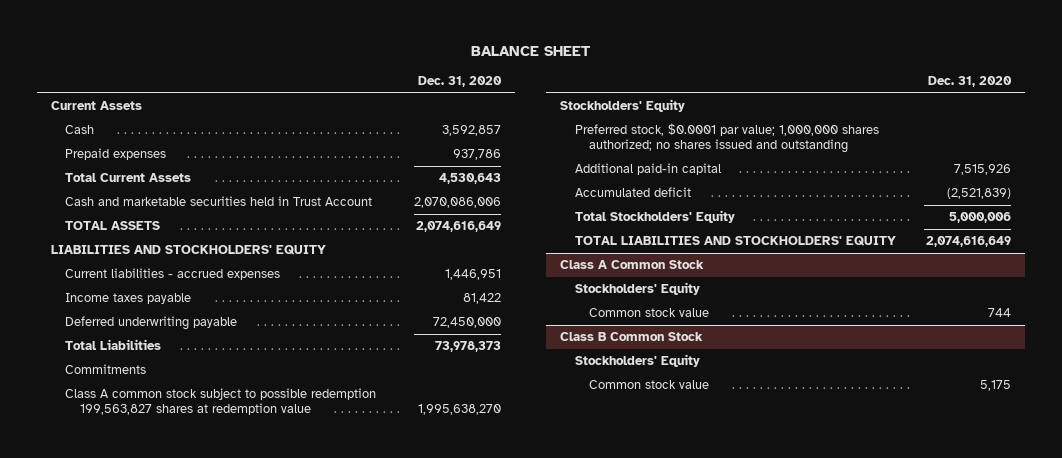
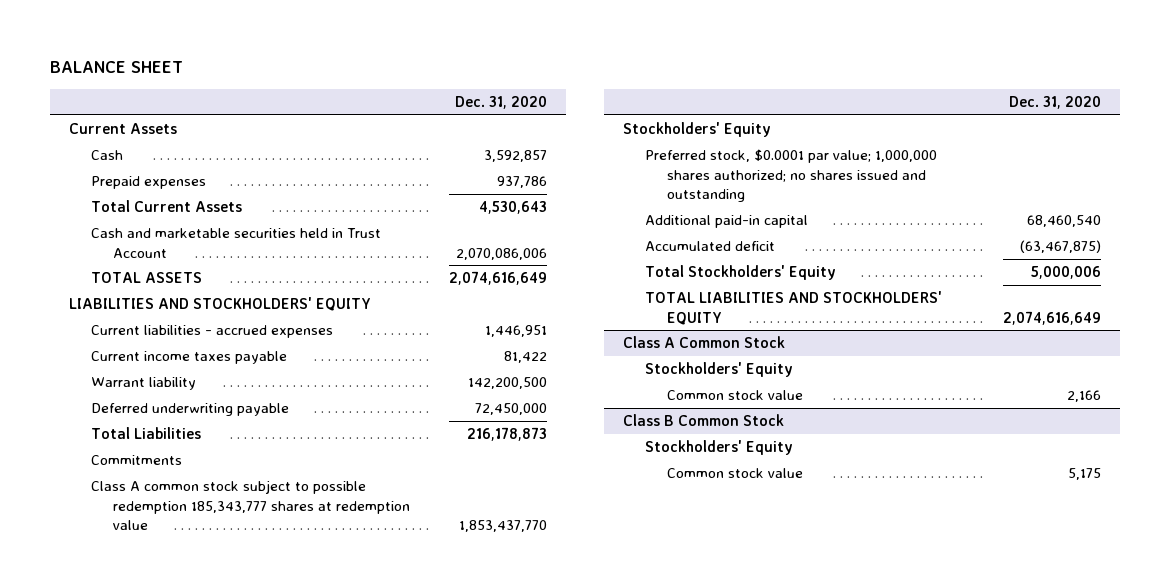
[65,293,192,305] Income taxes payable -> [91,351,288,365] Current income taxes payable
none -> [91,377,197,391] Warrant liability
[435,341,502,353] 73,978,373 -> [466,427,547,442] 216,178,873
[65,388,377,416] Class A common stock subject to possible redemption 199,563,827 shares at redemption value -> [91,480,411,531] Class A common stock subject to possible redemption 185,343,777 shares at redemption value
[418,404,502,416] 1,995,638,270 -> [458,520,547,533] 1,853,437,770
[953,164,1011,176] 7,515,926 -> [1026,215,1101,228] 68,460,540
[946,188,1011,200] (2,521,839) -> [1019,240,1101,254] (63,467,875)
[987,308,1011,318] 744 -> [1066,390,1101,403] 2,166

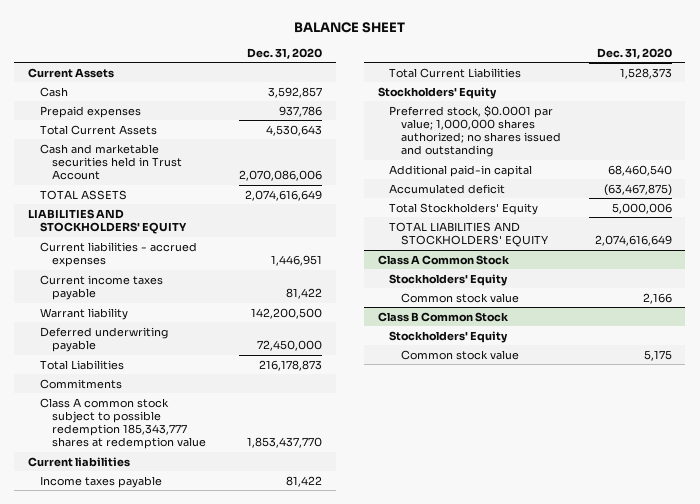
none -> [28,456,131,467] Current liabilities
none -> [39,475,162,488] Income taxes payable
none -> [389,67,522,78] Total Current Liabilities

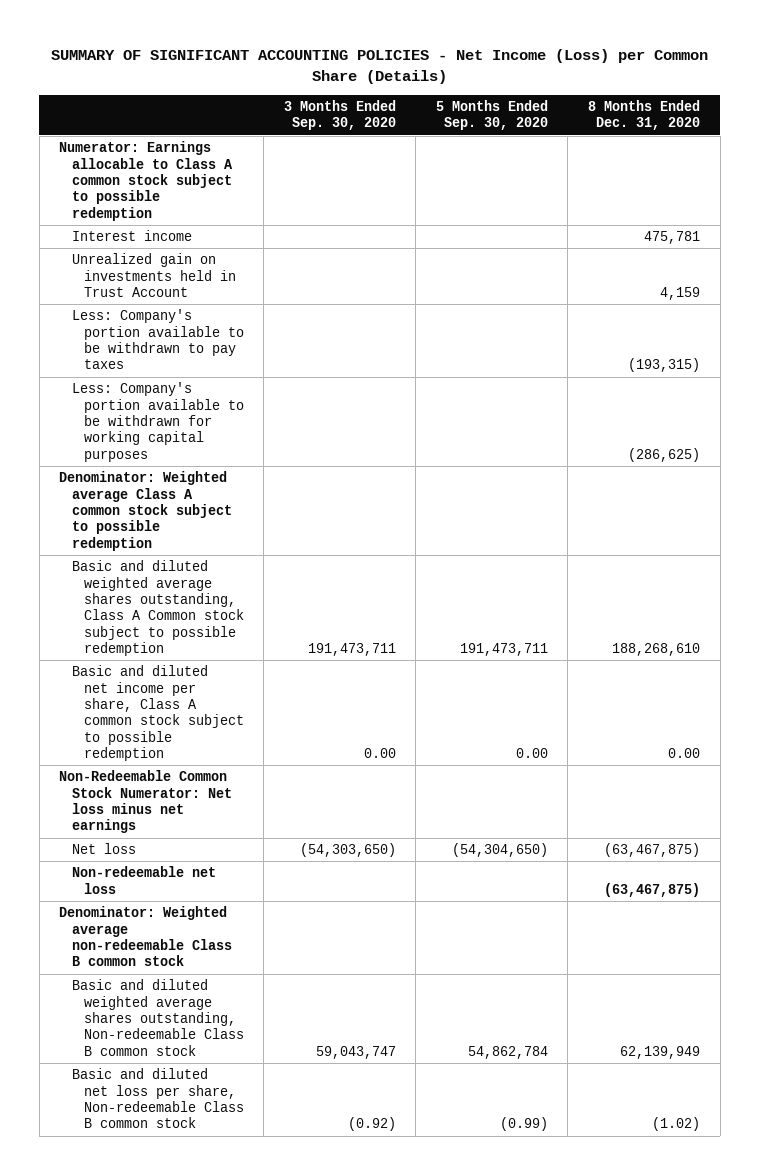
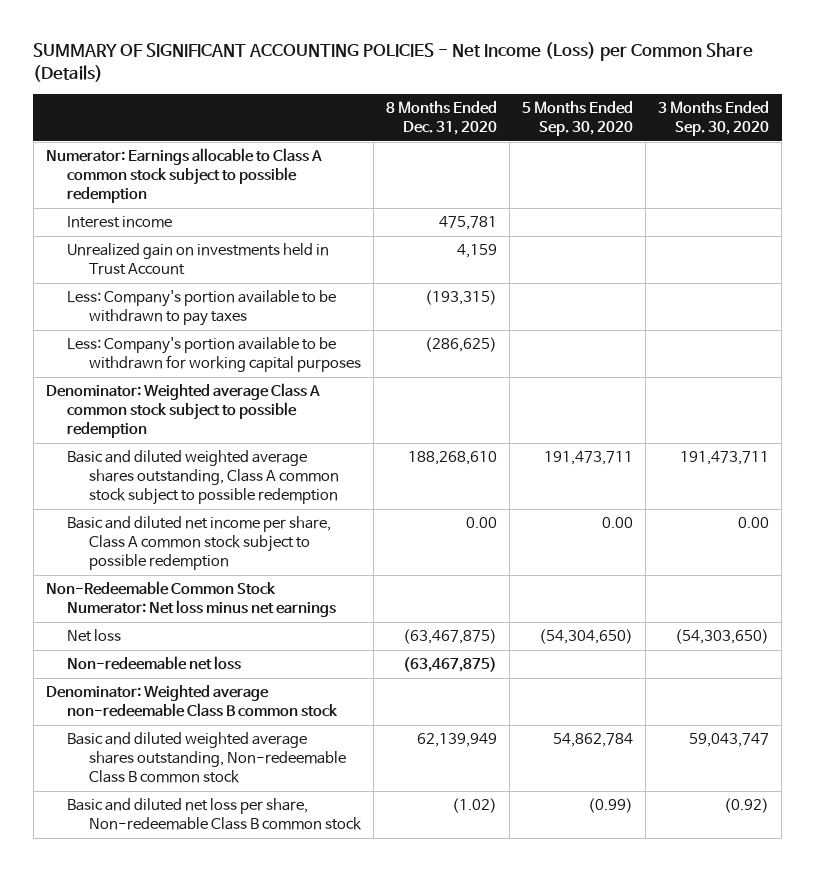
[71,560,244,657] Basic and diluted weighted average shares outstanding, Class A Common stock subject to possible redemption -> [67,450,340,506] Basic and diluted weighted average shares outstanding, Class A common stock subject to possible redemption

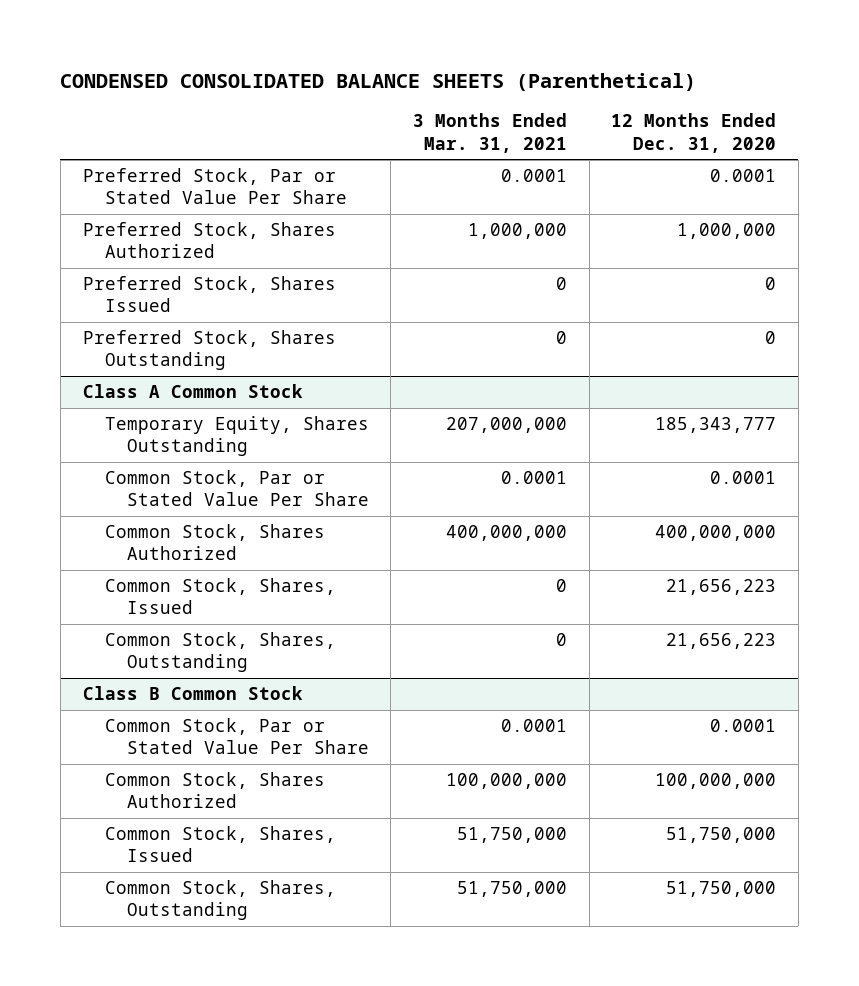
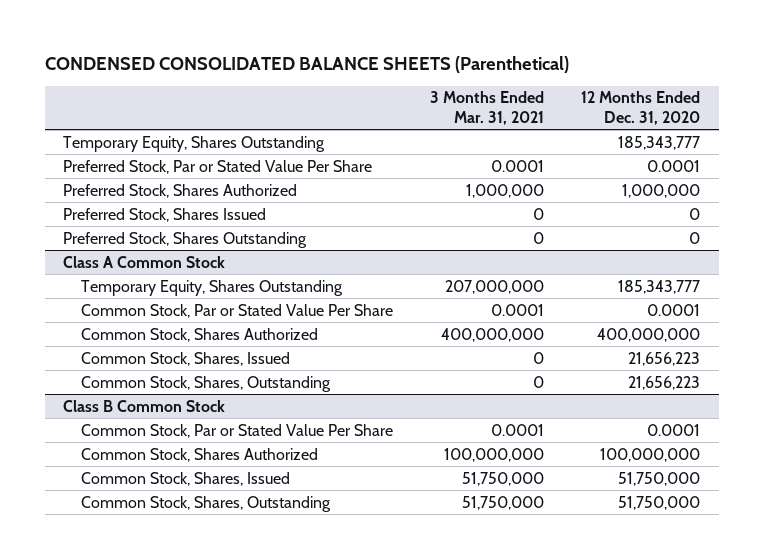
none -> [63,135,326,152] Temporary Equity, Shares Outstanding

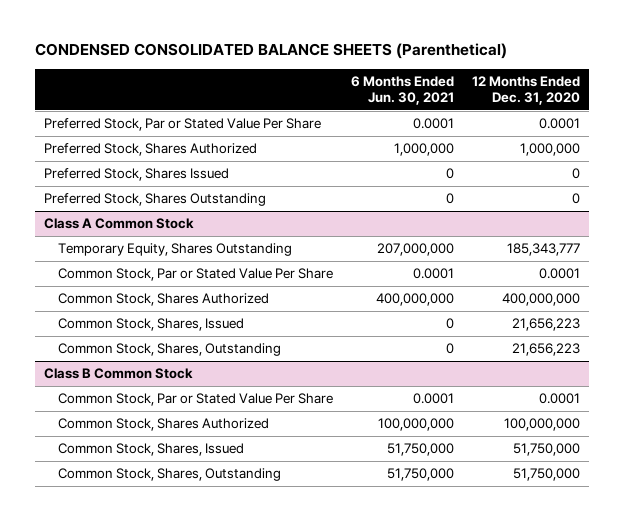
[430,91,545,125] 3 Months Ended Mar. 31, 2021 -> none
none -> [350,75,454,106] 6 Months Ended Jun. 30, 2021
[63,135,326,152] Temporary Equity, Shares Outstanding -> none

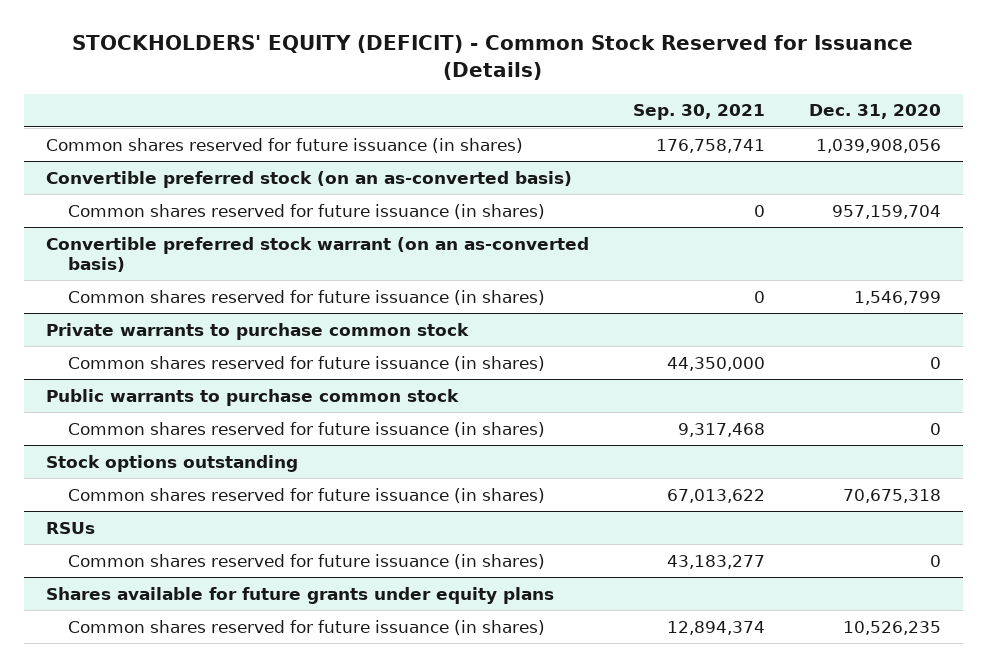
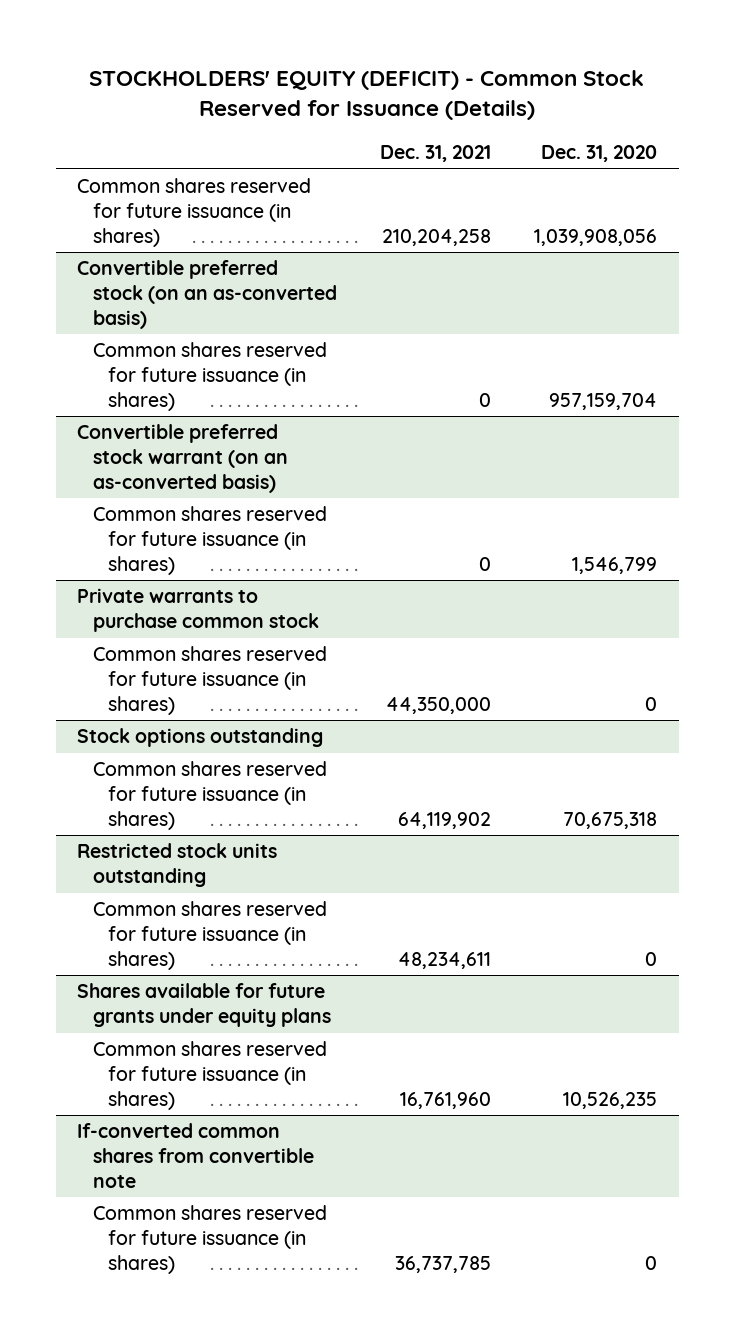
[632,104,765,121] Sep. 30, 2021 -> none
none -> [379,145,491,163] Dec. 31, 2021
[45,388,459,406] Public warrants to purchase common stock -> none
[68,421,546,437] Common shares reserved for future issuance (in shares) -> none
[45,521,95,534] RSUs -> [77,843,278,888] Restricted stock units outstanding
none -> [77,1123,314,1188] If-converted common shares from convertible note
none -> [92,1205,327,1274] Common shares reserved for future issuance (in shares)

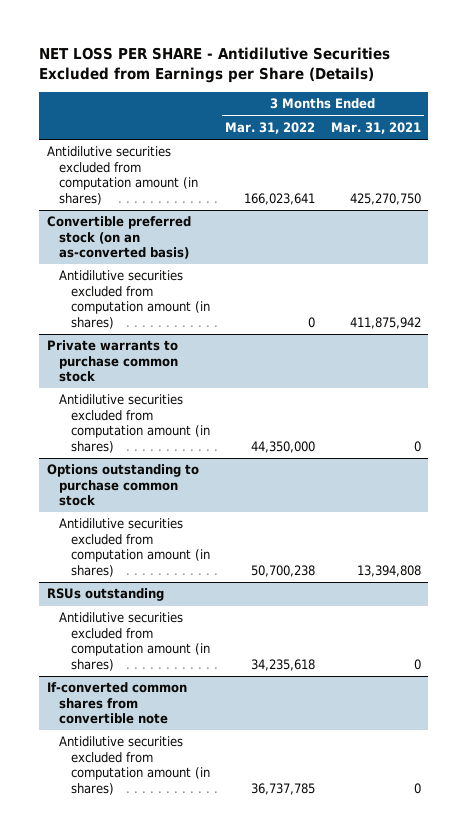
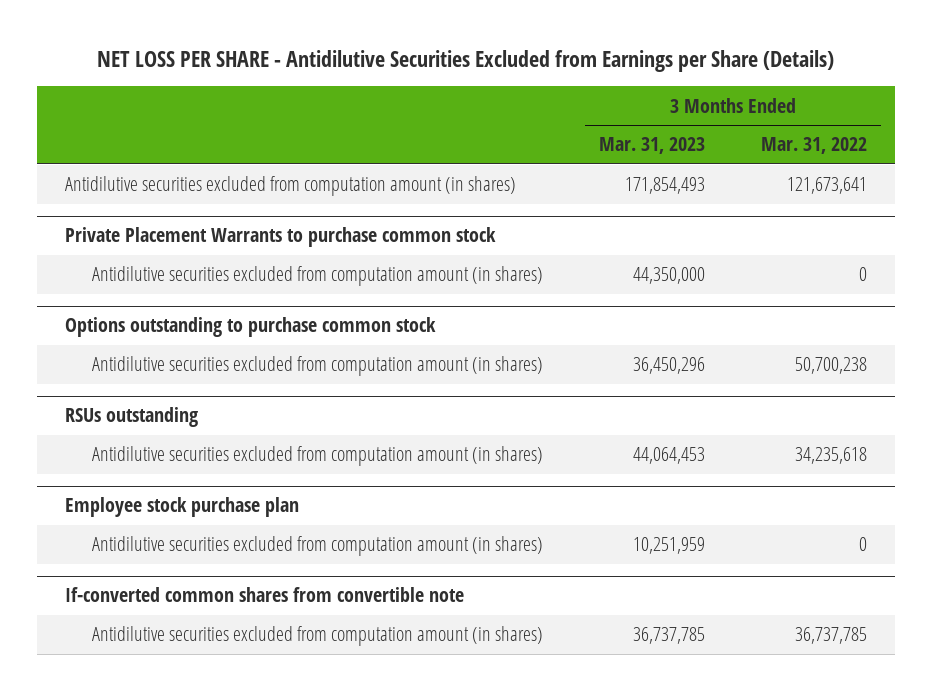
[330,122,421,135] Mar. 31, 2021 -> none
none -> [598,137,705,155] Mar. 31, 2023
[47,216,192,260] Convertible preferred stock (on an as-converted basis) -> none
[244,192,316,205] 166,023,641 -> [786,177,867,195] 121,673,641
none -> [65,227,497,248] Private Placement Warrants to purchase common stock
[47,340,179,383] Private warrants to purchase common stock -> none
[59,394,211,453] Antidilutive securities excluded from computation amount (in shares) -> none
none -> [65,497,300,518] Employee stock purchase plan
none -> [91,536,543,557] Antidilutive securities excluded from computation amount (in shares)

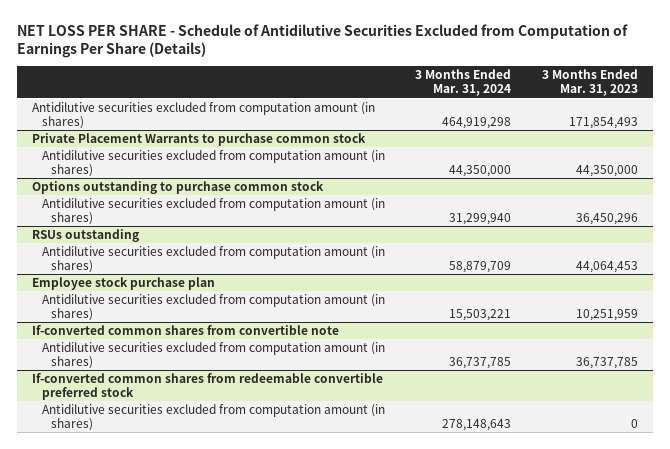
[96,50,834,73] NET LOSS PER SHARE - Antidilutive Securities Excluded from Earnings per Share (Details) -> [17,23,629,59] NET LOSS PER SHARE - Schedule of Antidilutive Securities Excluded from Computation of Earnings Per Share (Details)
[760,137,867,155] Mar. 31, 2022 -> none
none -> [415,69,512,97] 3 Months Ended Mar. 31, 2024
none -> [32,372,384,401] If-converted common shares from redeemable convertible preferred stock
none -> [41,403,385,432] Antidilutive securities excluded from computation amount (in shares)

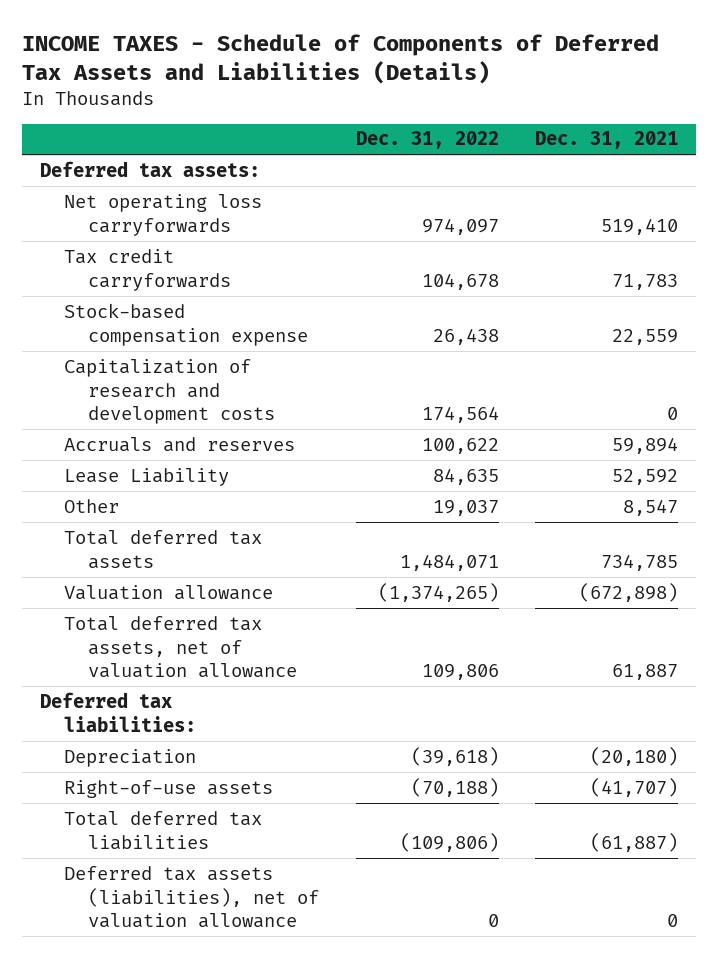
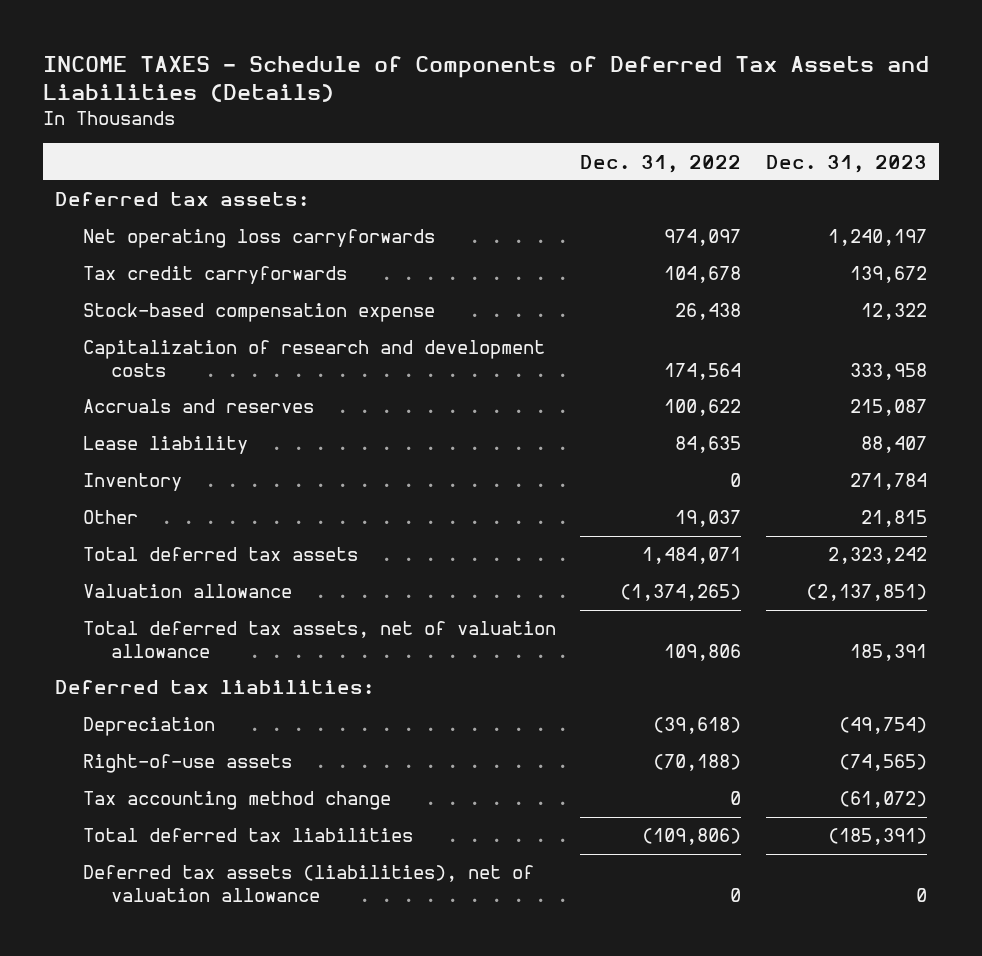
[534,131,678,150] Dec. 31, 2021 -> none
none -> [765,154,927,173] Dec. 31, 2023
[64,467,230,486] Lease Liability -> [82,436,248,455] Lease liability
none -> [82,473,182,492] Inventory
none -> [82,791,391,811] Tax accounting method change

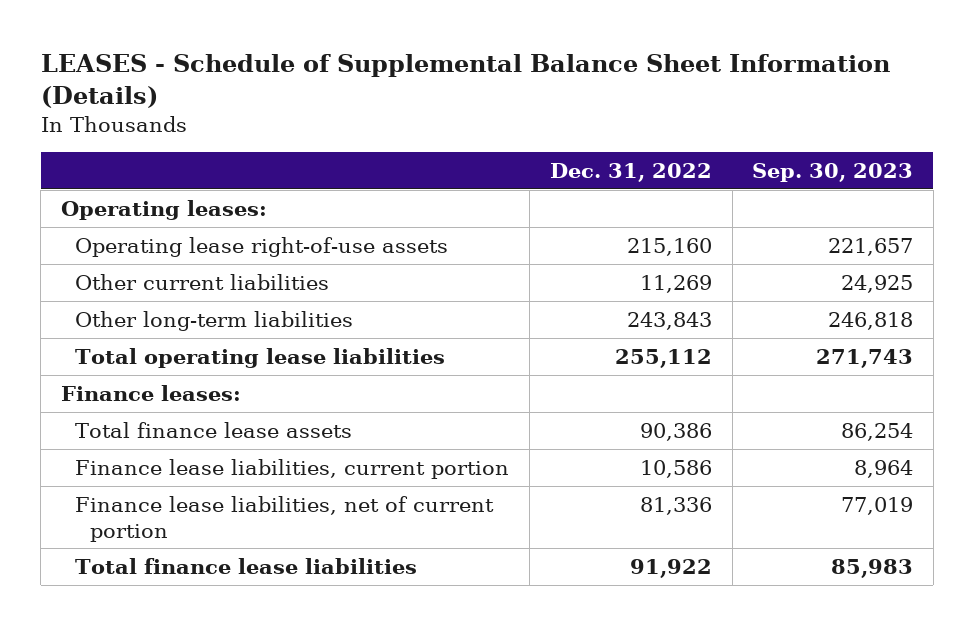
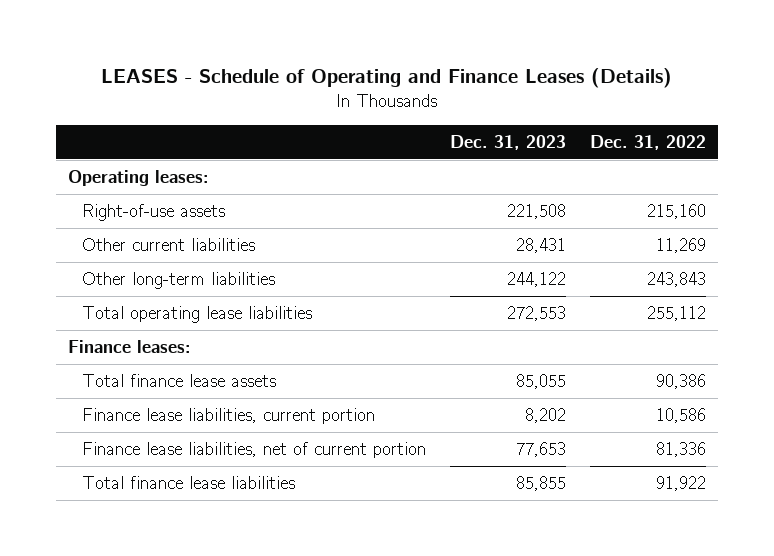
[40,54,890,108] LEASES - Schedule of Supplemental Balance Sheet Information (Details) -> [101,68,673,89] LEASES - Schedule of Operating and Finance Leases (Details)
[752,162,914,182] Sep. 30, 2023 -> none
none -> [449,134,566,150] Dec. 31, 2023
[75,236,449,257] Operating lease right-of-use assets -> [81,204,225,222] Right-of-use assets

